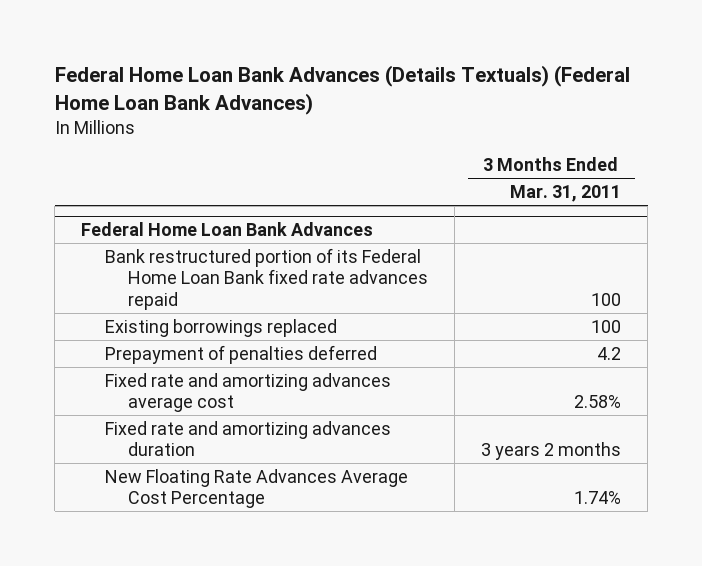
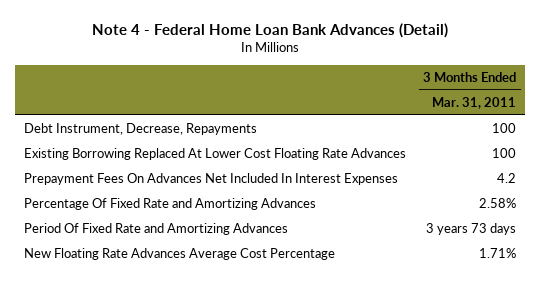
[54,65,630,115] Federal Home Loan Bank Advances (Details Textuals) (Federal Home Loan Bank Advances) -> [91,22,448,38] Note 4 - Federal Home Loan Bank Advances (Detail)
[81,222,374,237] Federal Home Loan Bank Advances -> none
[104,247,429,310] Bank restructured portion of its Federal Home Loan Bank fixed rate advances repaid -> [23,123,257,136] Debt Instrument, Decrease, Repayments
[104,318,337,337] Existing borrowings replaced -> [23,148,406,161] Existing Borrowing Replaced At Lower Cost Floating Rate Advances
[104,344,377,364] Prepayment of penalties deferred -> [23,173,398,186] Prepayment Fees On Advances Net Included In Interest Expenses
[104,372,391,413] Fixed rate and amortizing advances average cost -> [23,198,316,211] Percentage Of Fixed Rate and Amortizing Advances
[104,420,391,457] Fixed rate and amortizing advances duration -> [23,223,288,236] Period Of Fixed Rate and Amortizing Advances
[481,442,622,461] 3 years 2 months -> [426,223,517,236] 3 years 73 days
[574,491,622,505] 1.74% -> [479,248,517,259] 1.71%

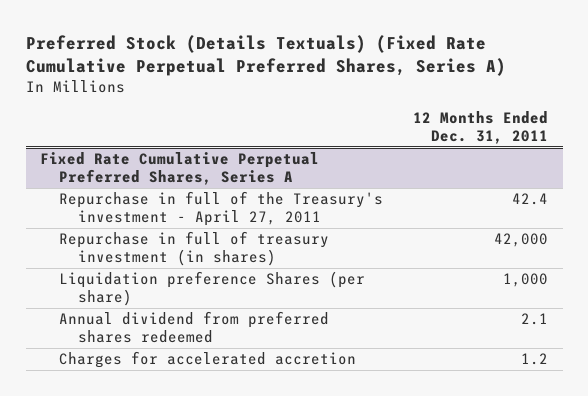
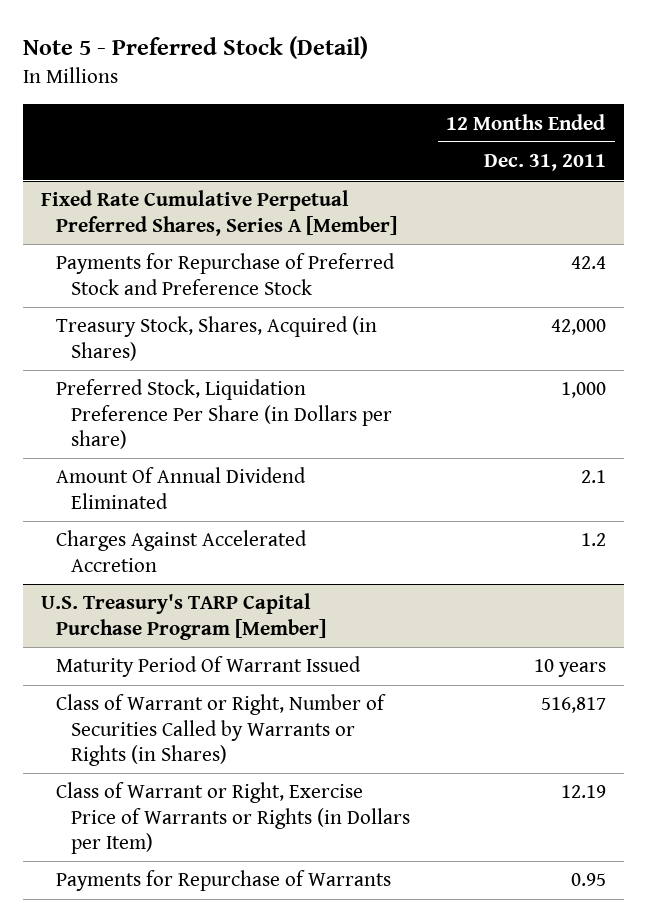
[25,34,506,76] Preferred Stock (Details Textuals) (Fixed Rate Cumulative Perpetual Preferred Shares, Series A) -> [23,36,369,60] Note 5 - Preferred Stock (Detail)
[40,152,320,186] Fixed Rate Cumulative Perpetual Preferred Shares, Series A -> [41,190,398,236] Fixed Rate Cumulative Perpetual Preferred Shares, Series A [Member]
[59,191,384,227] Repurchase in full of the Treasury's investment - April 27, 2011 -> [56,253,396,295] Payments for Repurchase of Preferred Stock and Preference Stock
[59,231,330,267] Repurchase in full of treasury investment (in shares) -> [56,316,378,361] Treasury Stock, Shares, Acquired (in Shares)
[59,271,366,307] Liquidation preference Shares (per share) -> [56,379,392,449] Preferred Stock, Liquidation Preference Per Share (in Dollars per share)
[59,311,330,344] Annual dividend from preferred shares redeemed -> [56,467,307,509] Amount Of Annual Dividend Eliminated
[59,351,357,369] Charges for accelerated accretion -> [56,530,308,572] Charges Against Accelerated Accretion
none -> [41,593,327,640] U.S. Treasury's TARP Capital Purchase Program [Member]
none -> [56,656,362,678] Maturity Period Of Warrant Issued
none -> [56,694,387,766] Class of Warrant or Right, Number of Securities Called by Warrants or Rights (in Shares)
none -> [56,782,410,854] Class of Warrant or Right, Exercise Price of Warrants or Rights (in Dollars per Item)
none -> [56,870,392,892] Payments for Repurchase of Warrants

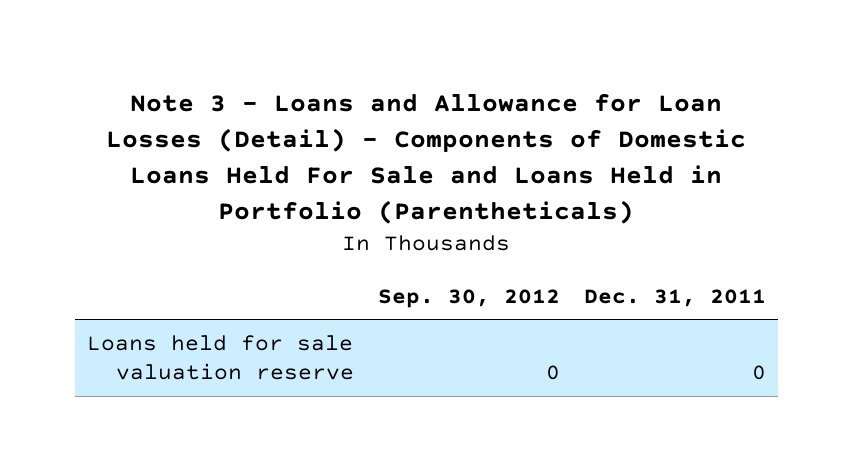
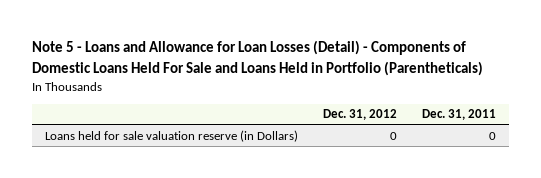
[106,92,747,224] Note 3 - Loans and Allowance for Loan Losses (Detail) - Components of Domestic Loans Held For Sale and Loans Held in Portfolio (Parentheticals) -> [31,40,483,76] Note 5 - Loans and Allowance for Loan Losses (Detail) - Components of Domestic Loans Held For Sale and Loans Held in Portfolio (Parentheticals)
[377,288,560,308] Sep. 30, 2012 -> none
none -> [322,109,397,121] Dec. 31, 2012
[86,334,354,381] Loans held for sale valuation reserve -> [44,129,298,142] Loans held for sale valuation reserve (in Dollars)

